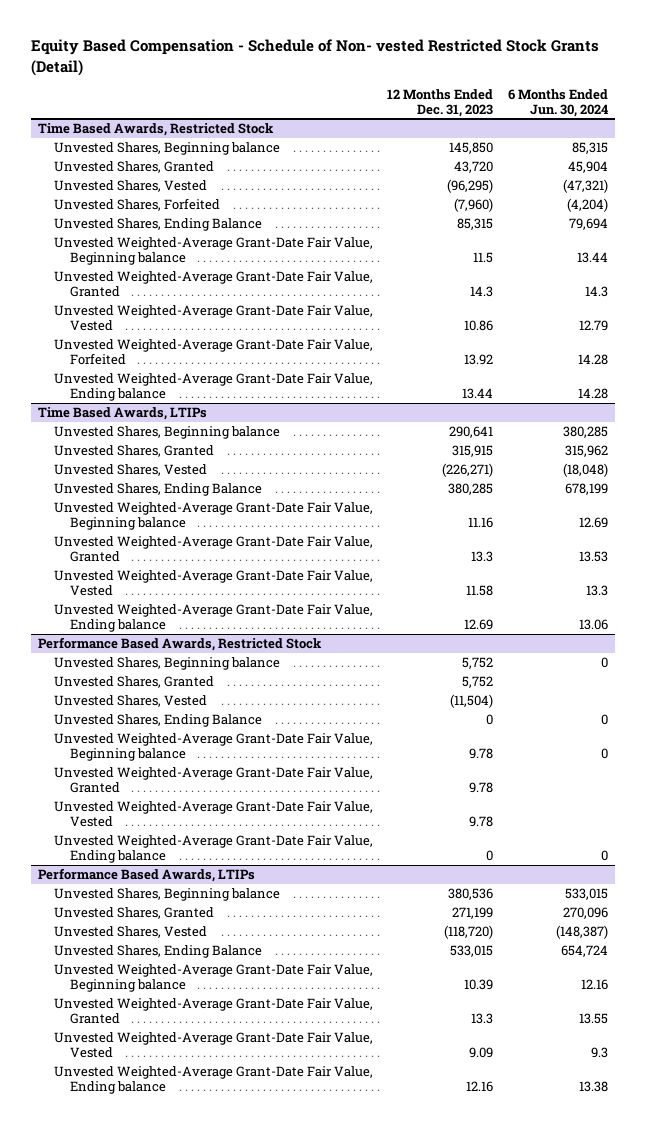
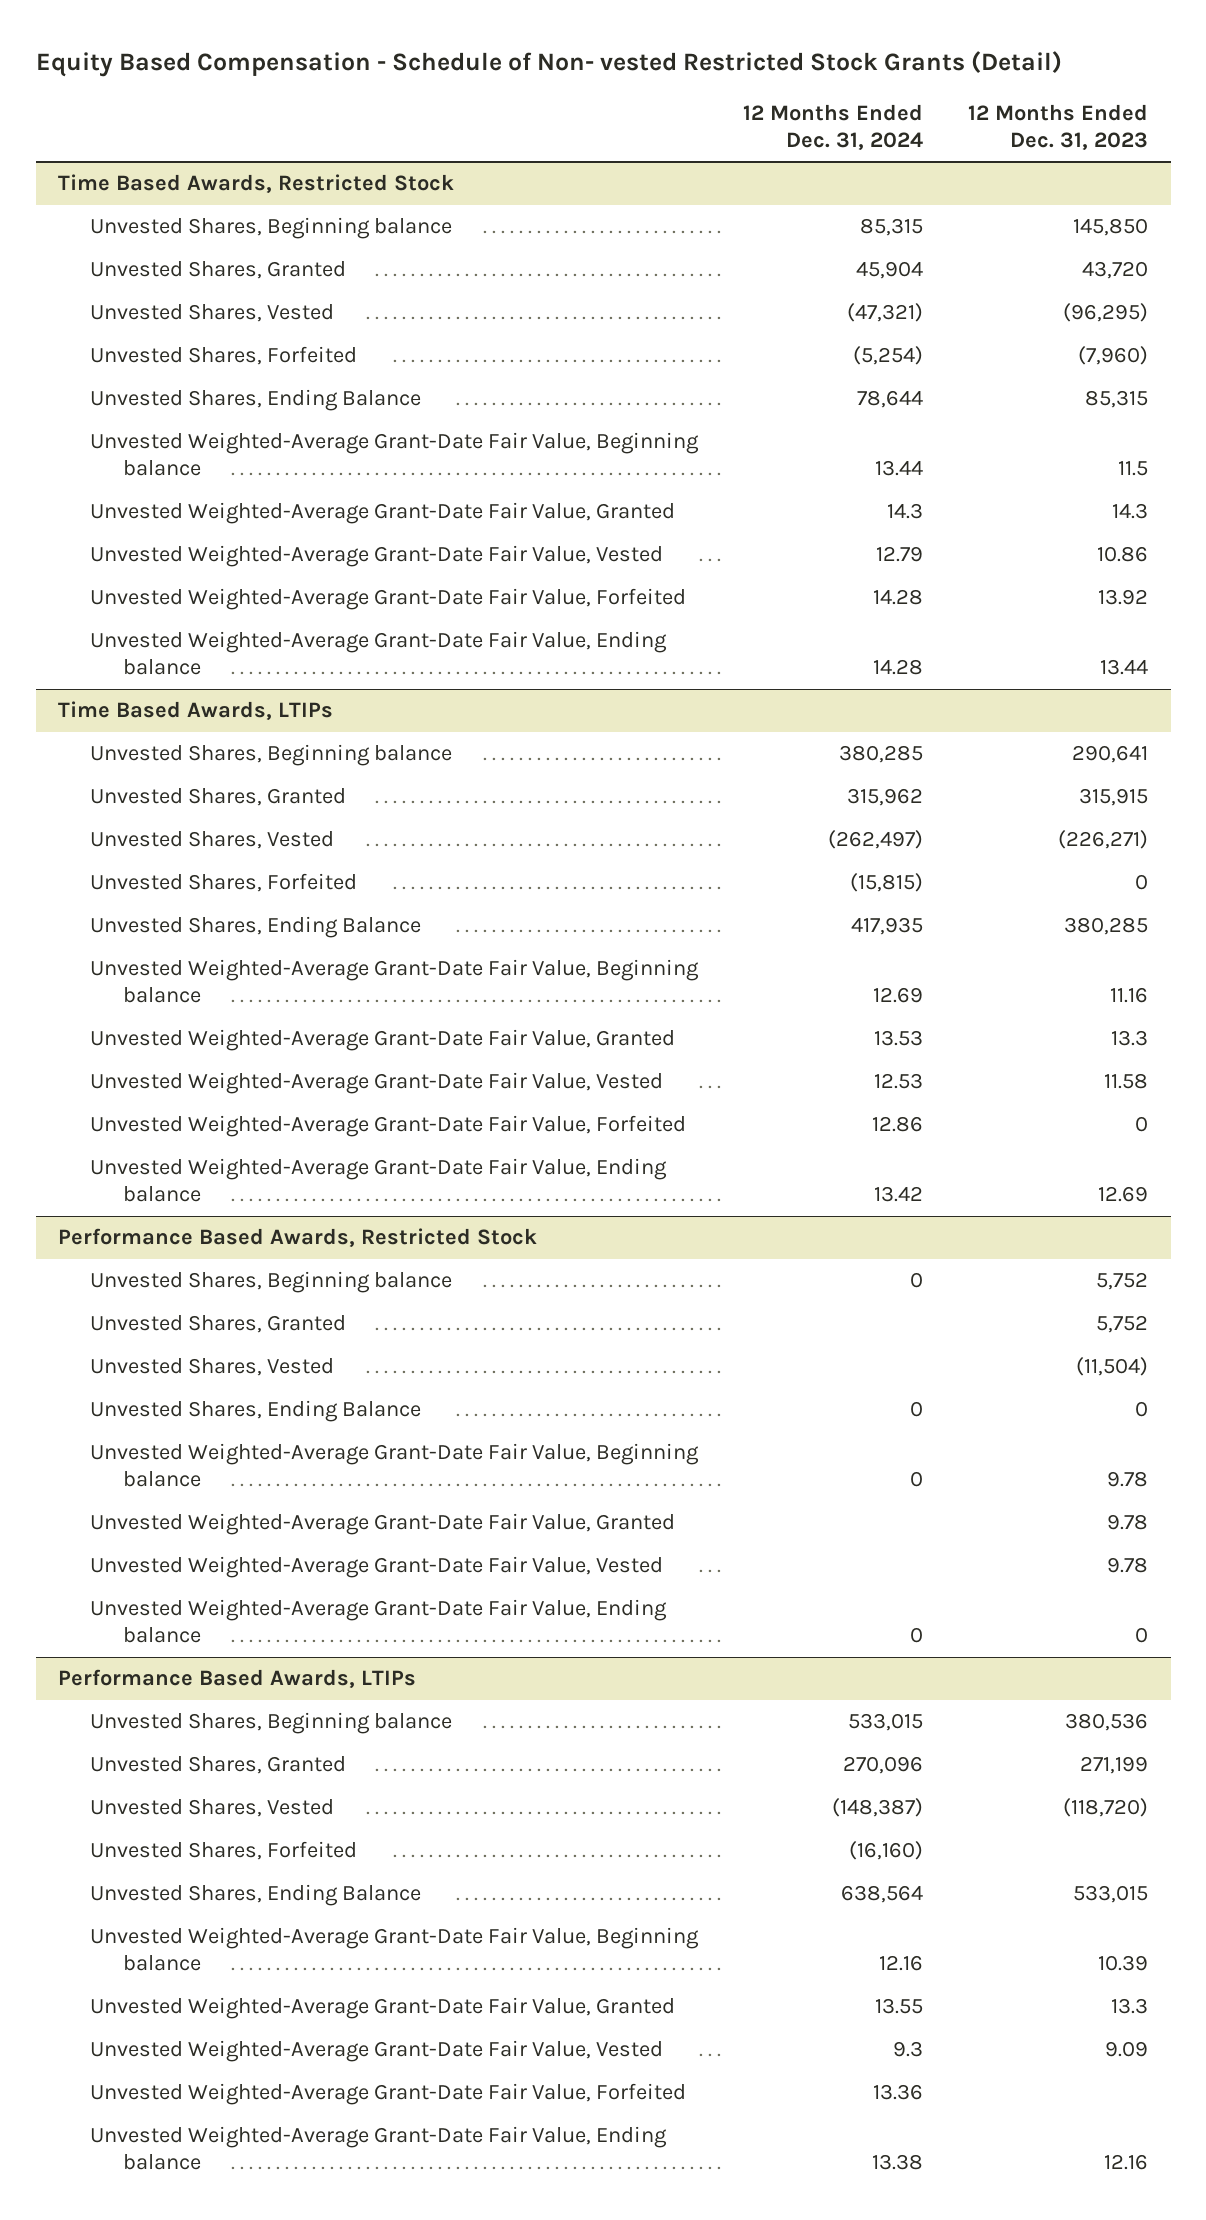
[508,88,609,117] 6 Months Ended Jun. 30, 2024 -> none
none -> [743,103,924,150] 12 Months Ended Dec. 31, 2024
none -> [90,873,358,893] Unvested Shares, Forfeited
none -> [90,1115,687,1138] Unvested Weighted-Average Grant-Date Fair Value, Forfeited
none -> [90,1841,358,1861] Unvested Shares, Forfeited
none -> [90,2083,687,2106] Unvested Weighted-Average Grant-Date Fair Value, Forfeited

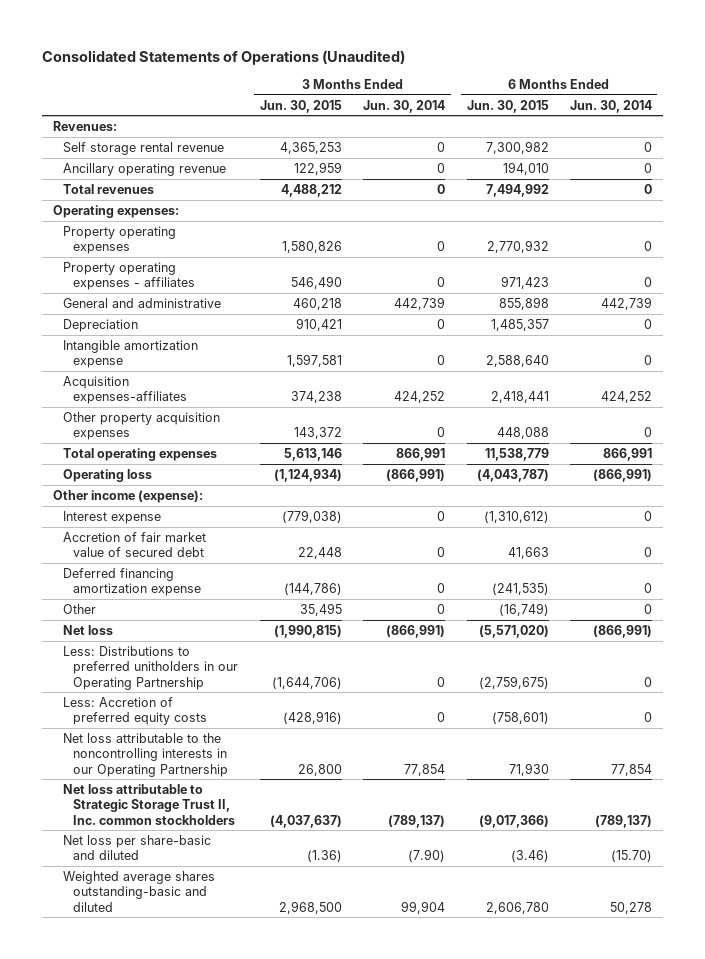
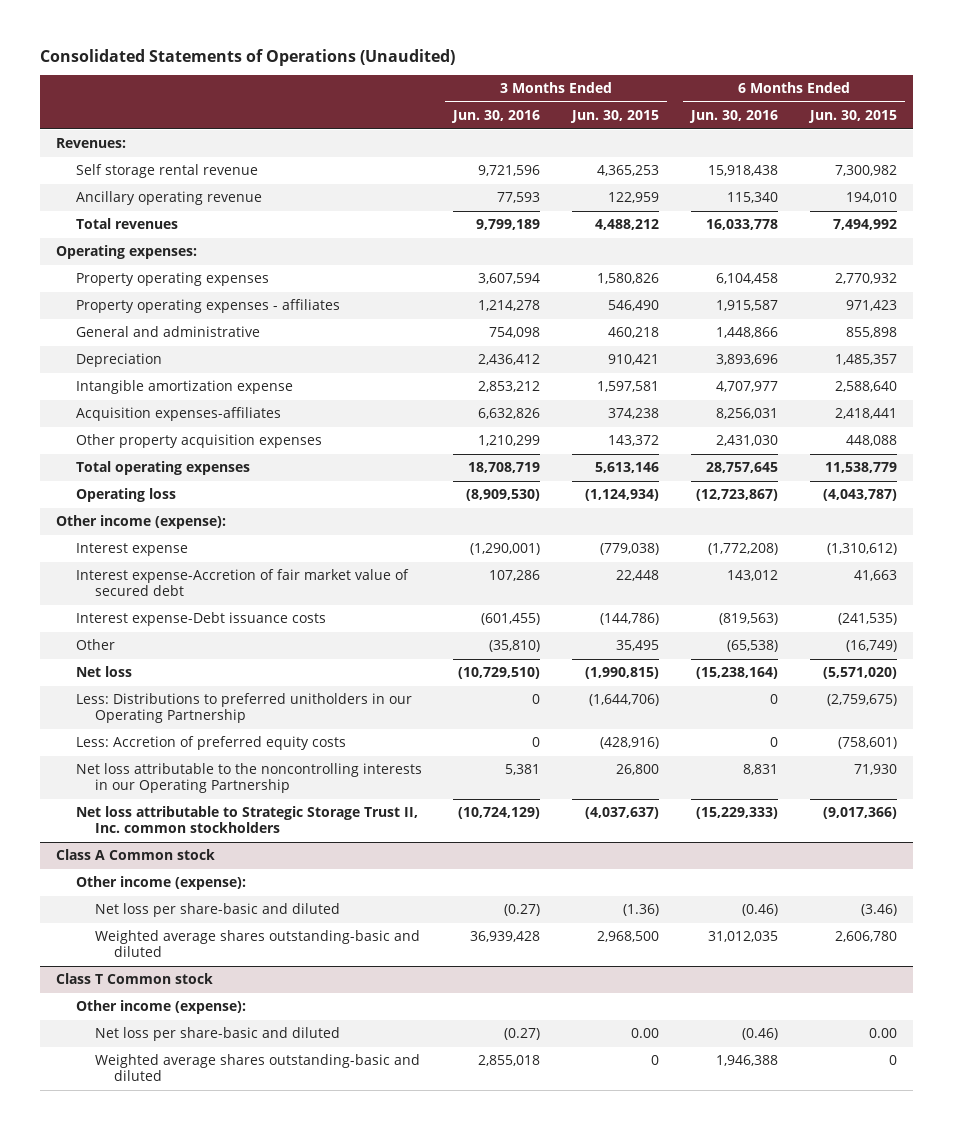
[363,99,446,113] Jun. 30, 2014 -> none
[570,99,653,113] Jun. 30, 2014 -> none
none -> [451,110,541,124] Jun. 30, 2016
none -> [689,110,779,124] Jun. 30, 2016
[63,531,207,558] Accretion of fair market value of secured debt -> [75,569,409,597] Interest expense-Accretion of fair market value of secured debt
[63,567,202,597] Deferred financing amortization expense -> [75,612,326,627] Interest expense-Debt issuance costs
none -> [56,849,216,861] Class A Common stock
none -> [75,876,246,891] Other income (expense):
none -> [56,973,214,985] Class T Common stock
none -> [75,1000,246,1015] Other income (expense):
none -> [94,1027,340,1042] Net loss per share-basic and diluted
none -> [94,1054,420,1082] Weighted average shares outstanding-basic and diluted

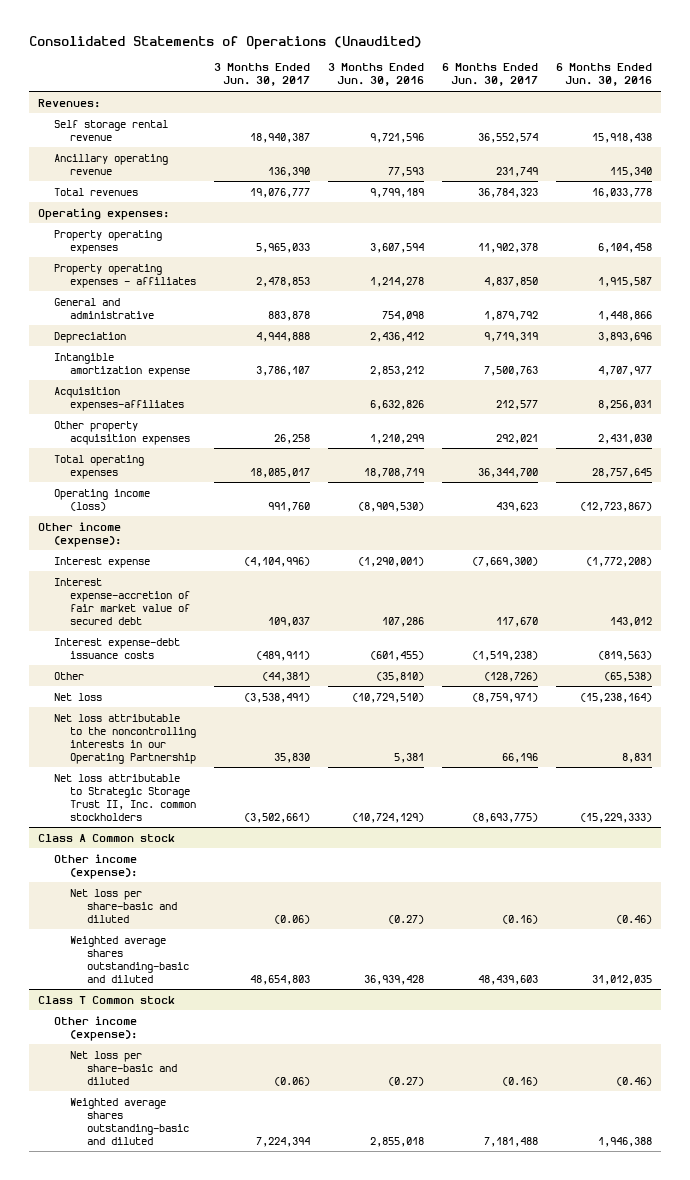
[570,110,660,124] Jun. 30, 2015 -> none
[808,110,898,124] Jun. 30, 2015 -> none
none -> [214,63,311,87] 3 Months Ended Jun. 30, 2017
none -> [441,63,538,87] 6 Months Ended Jun. 30, 2017
[75,488,176,503] Operating loss -> [54,488,151,511] Operating income (loss)
[75,569,409,597] Interest expense-Accretion of fair market value of secured debt -> [54,577,191,625] Interest expense-accretion of fair market value of secured debt
[75,612,326,627] Interest expense-Debt issuance costs -> [54,637,181,659] Interest expense-debt issuance costs
[75,693,412,724] Less: Distributions to preferred unitholders in our Operating Partnership -> none
[75,736,346,751] Less: Accretion of preferred equity costs -> none

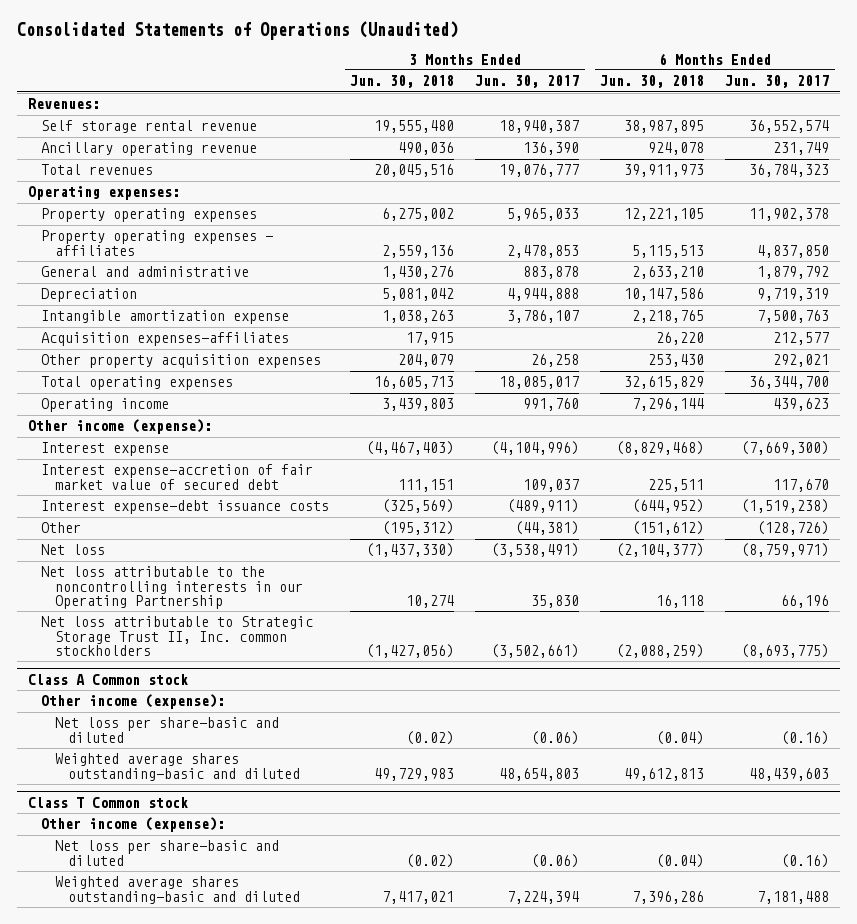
[328,63,425,87] 3 Months Ended Jun. 30, 2016 -> none
[555,63,652,87] 6 Months Ended Jun. 30, 2016 -> none
none -> [350,75,455,89] Jun. 30, 2018
none -> [600,75,705,89] Jun. 30, 2018
[54,488,151,511] Operating income (loss) -> [41,398,170,413] Operating income

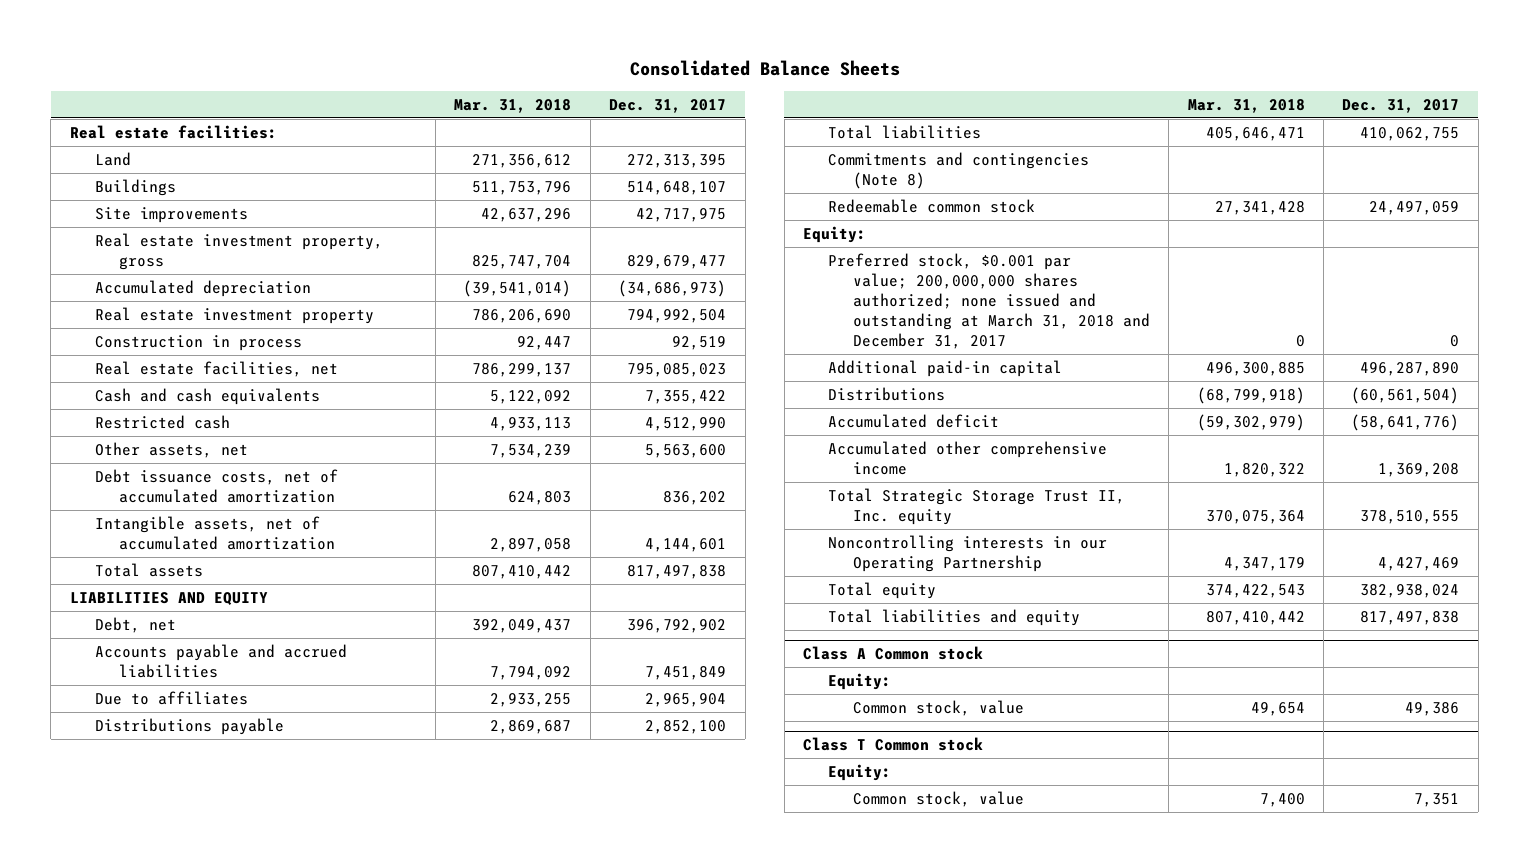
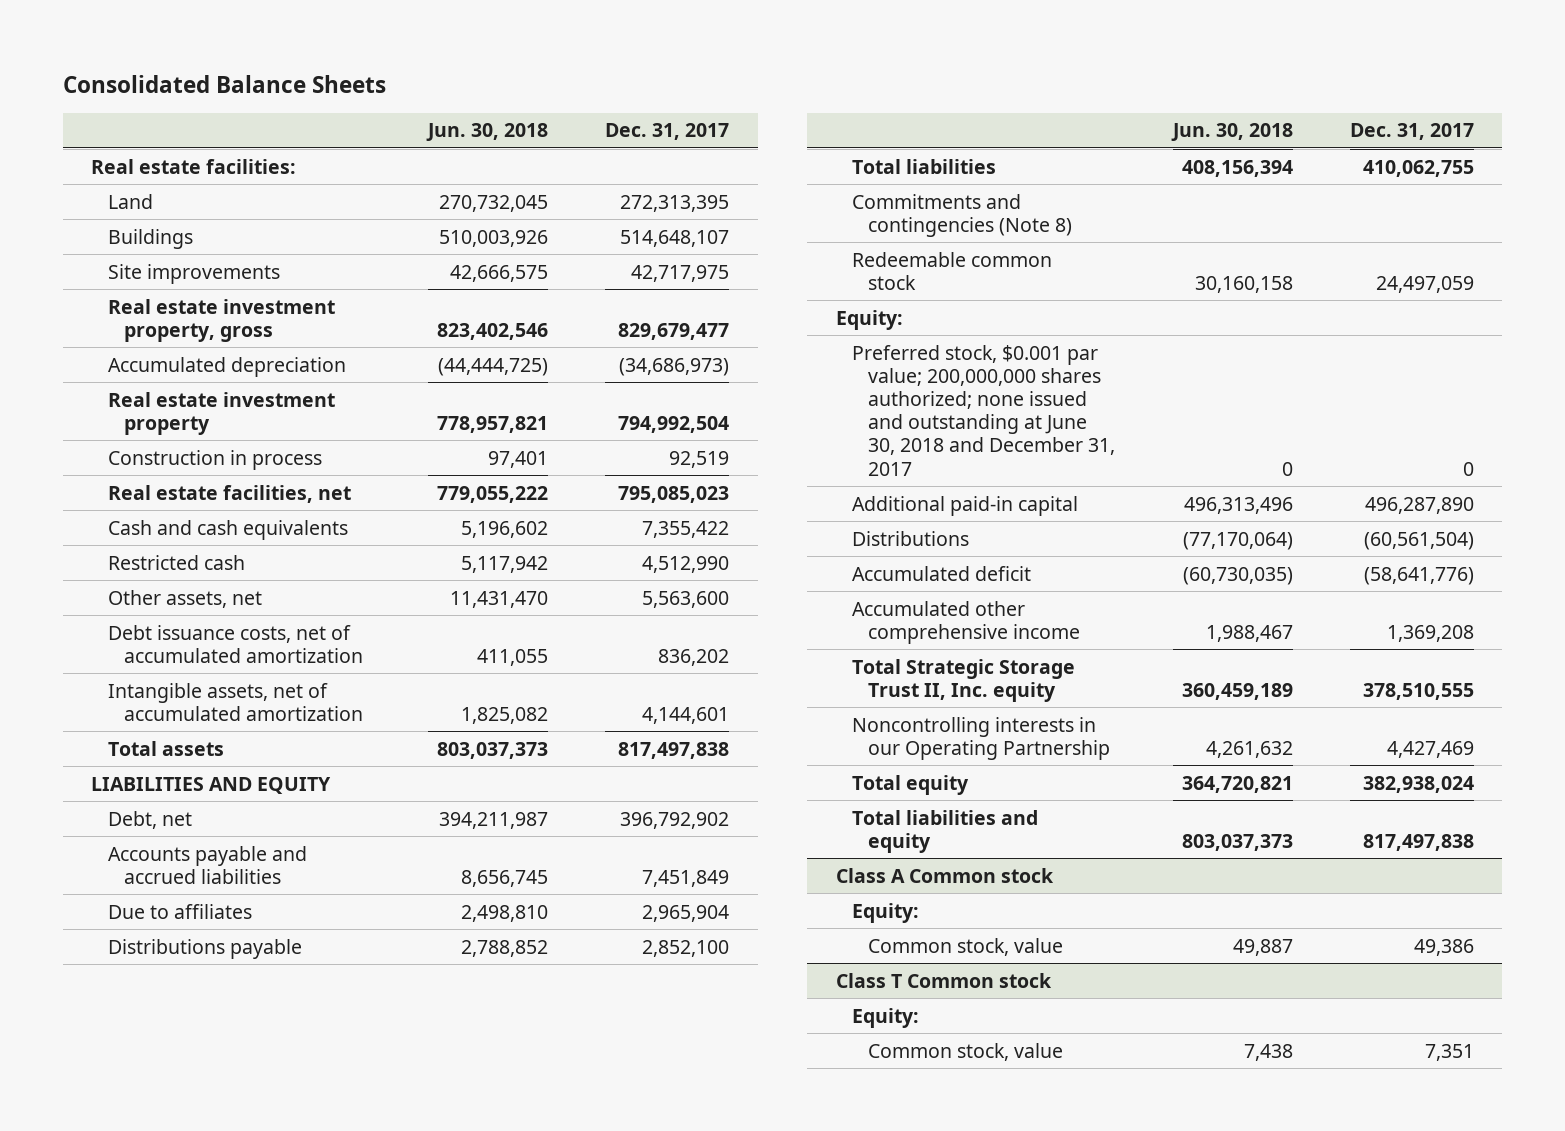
[454,98,572,113] Mar. 31, 2018 -> none
none -> [426,123,549,142] Jun. 30, 2018
[827,253,1150,350] Preferred stock, $0.001 par value; 200,000,000 shares authorized; none issued and outstanding at March 31, 2018 and December 31, 2017 -> [852,344,1116,476] Preferred stock, $0.001 par value; 200,000,000 shares authorized; none issued and outstanding at June 30, 2018 and December 31, 2017

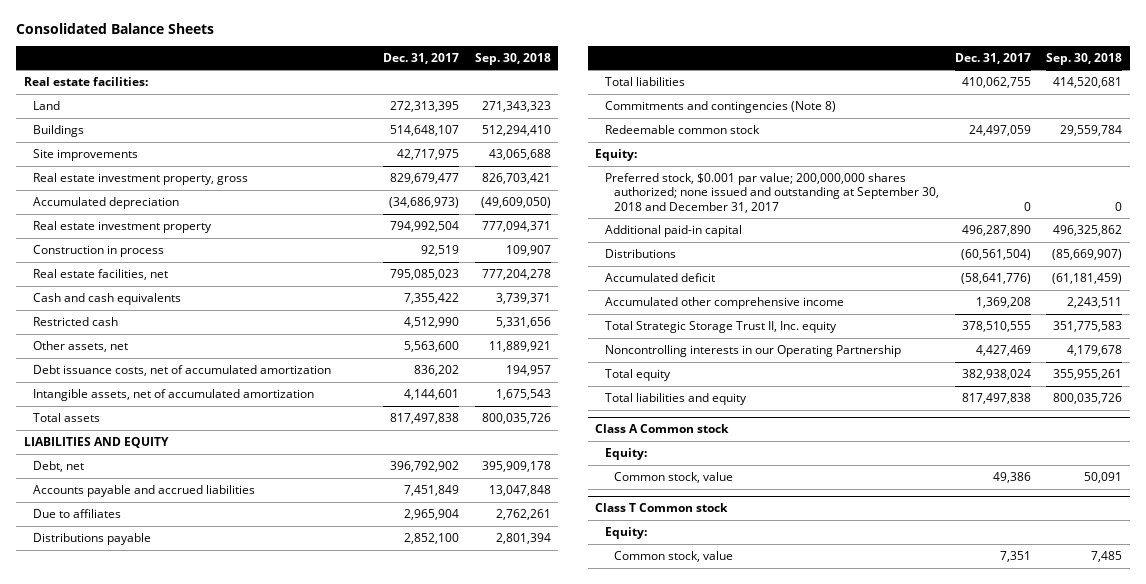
[426,123,549,142] Jun. 30, 2018 -> none
none -> [474,52,551,65] Sep. 30, 2018
[852,344,1116,476] Preferred stock, $0.001 par value; 200,000,000 shares authorized; none issued and outstanding at June 30, 2018 and December 31, 2017 -> [604,172,939,213] Preferred stock, $0.001 par value; 200,000,000 shares authorized; none issued and outstanding at September 30, 2018 and December 31, 2017

